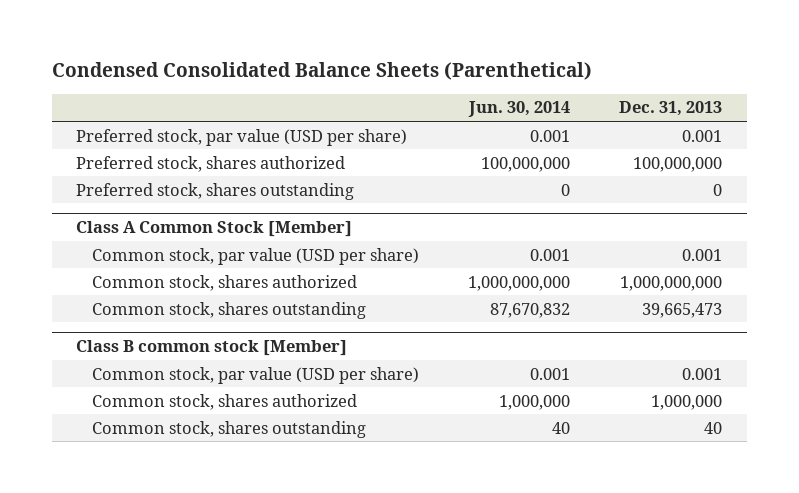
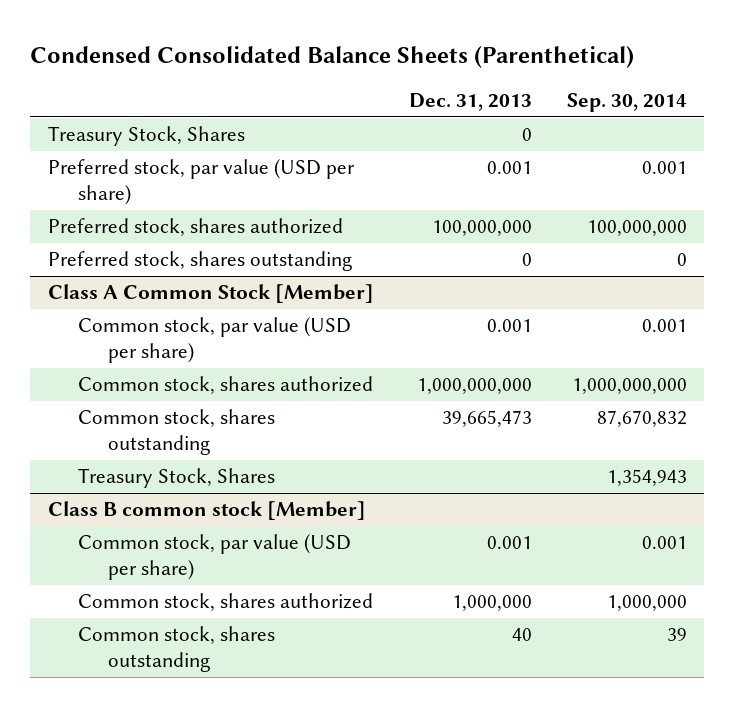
[467,101,570,118] Jun. 30, 2014 -> none
none -> [566,92,687,112] Sep. 30, 2014
none -> [47,126,245,147] Treasury Stock, Shares
none -> [77,468,275,489] Treasury Stock, Shares

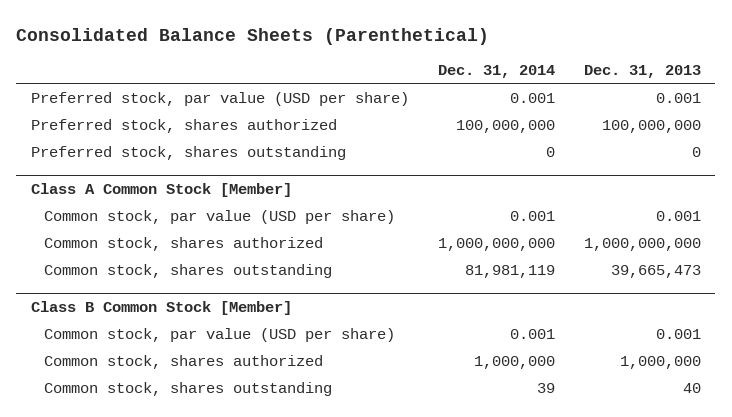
[30,45,635,68] Condensed Consolidated Balance Sheets (Parenthetical) -> [16,27,490,45] Consolidated Balance Sheets (Parenthetical)
[566,92,687,112] Sep. 30, 2014 -> none
none -> [437,65,555,79] Dec. 31, 2014
[47,126,245,147] Treasury Stock, Shares -> none
[77,468,275,489] Treasury Stock, Shares -> none
[47,501,366,521] Class B common stock [Member] -> [30,300,292,315] Class B Common Stock [Member]

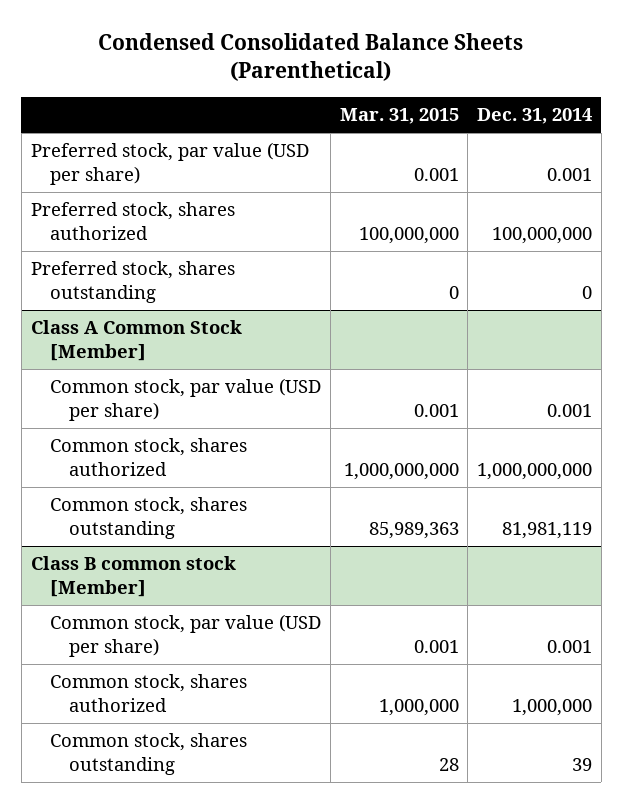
[16,27,490,45] Consolidated Balance Sheets (Parenthetical) -> [98,32,524,82] Condensed Consolidated Balance Sheets (Parenthetical)
[583,65,701,79] Dec. 31, 2013 -> none
none -> [339,108,459,125] Mar. 31, 2015
[30,300,292,315] Class B Common Stock [Member] -> [30,556,236,597] Class B common stock [Member]

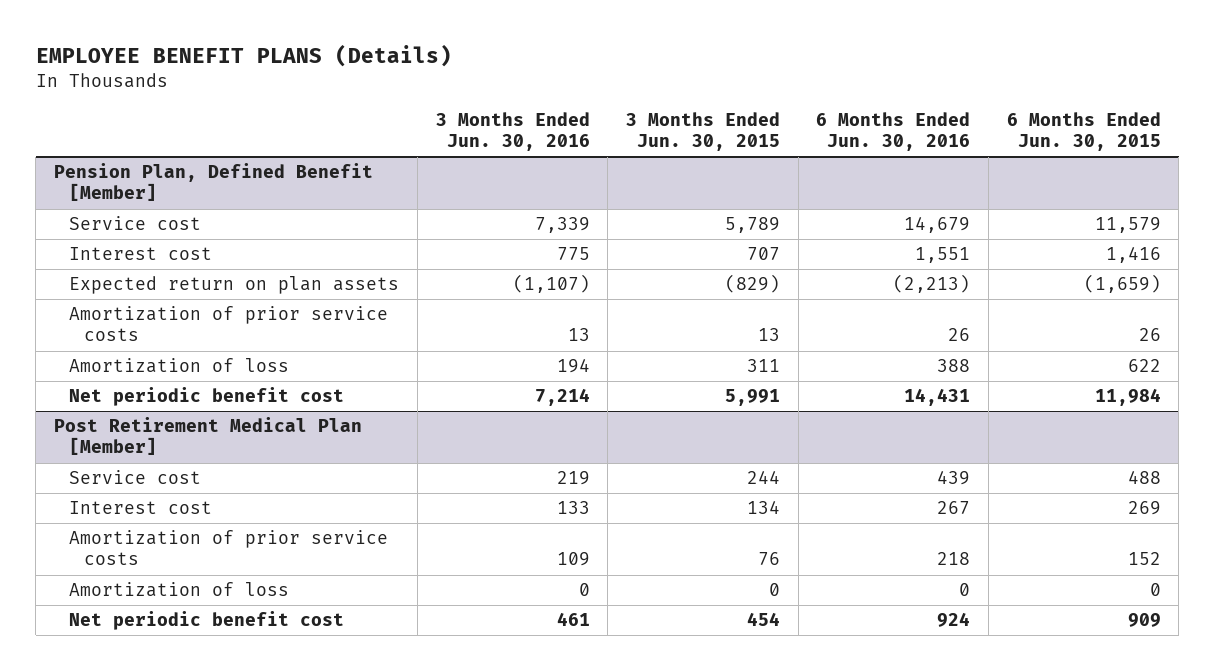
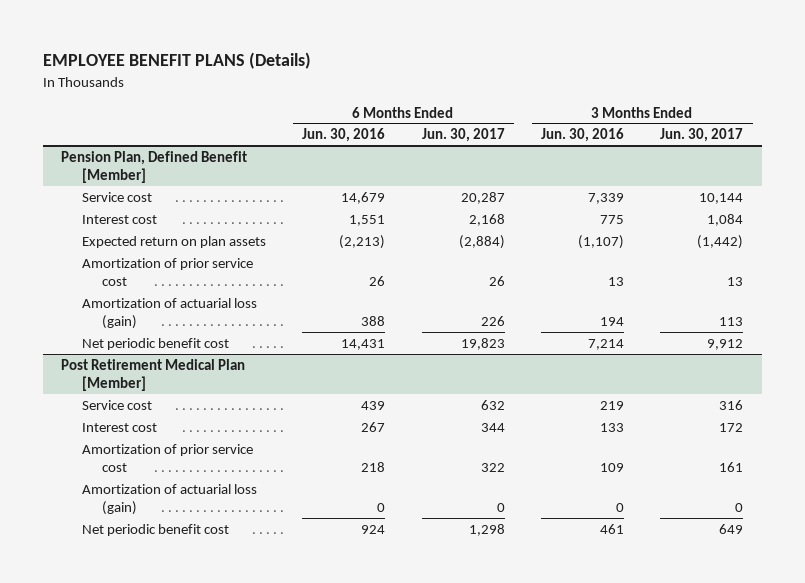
[625,112,780,152] 3 Months Ended Jun. 30, 2015 -> none
[1006,112,1161,152] 6 Months Ended Jun. 30, 2015 -> none
none -> [421,128,505,143] Jun. 30, 2017
none -> [660,128,744,143] Jun. 30, 2017
[69,306,389,342] Amortization of prior service costs -> [81,257,253,286] Amortization of prior service cost
[69,358,290,374] Amortization of loss -> [81,297,257,329] Amortization of actuarial loss (gain)
[69,530,389,566] Amortization of prior service costs -> [81,443,253,472] Amortization of prior service cost
[69,582,290,598] Amortization of loss -> [81,483,257,515] Amortization of actuarial loss (gain)

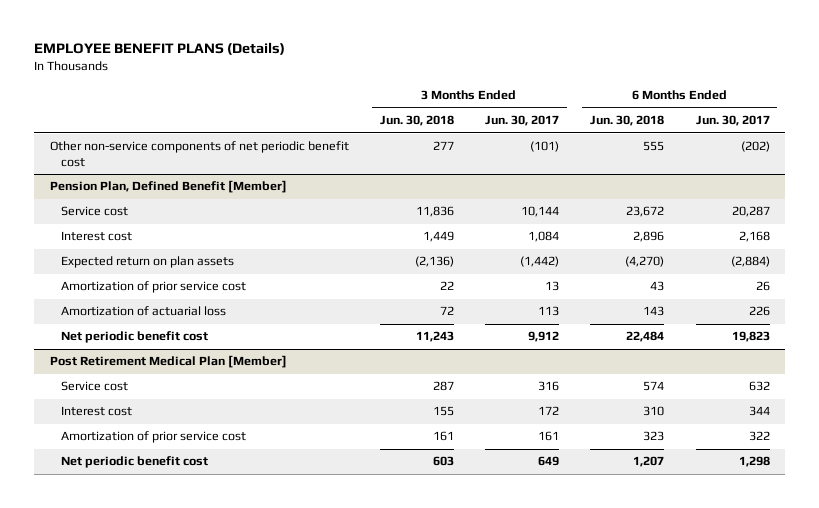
[302,128,386,143] Jun. 30, 2016 -> none
[541,128,625,143] Jun. 30, 2016 -> none
none -> [379,115,454,127] Jun. 30, 2018
none -> [590,115,665,127] Jun. 30, 2018
none -> [49,141,349,168] Other non-service components of net periodic benefit cost
[81,297,257,329] Amortization of actuarial loss (gain) -> [60,306,226,317] Amortization of actuarial loss
[81,483,257,515] Amortization of actuarial loss (gain) -> none

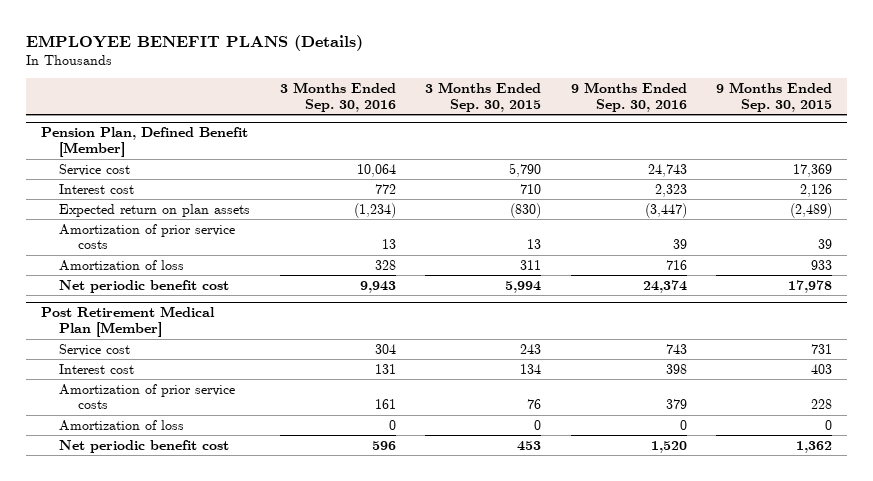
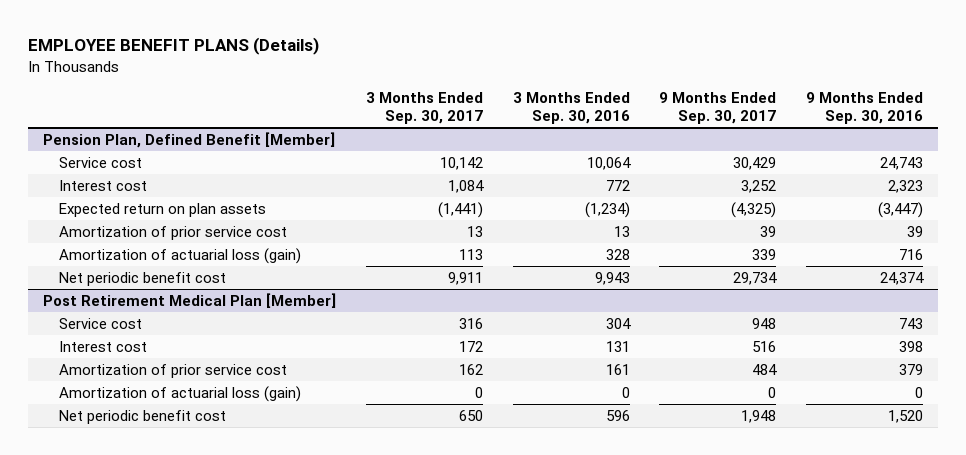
[425,82,542,112] 3 Months Ended Sep. 30, 2015 -> none
[716,82,833,112] 9 Months Ended Sep. 30, 2015 -> none
none -> [365,92,483,124] 3 Months Ended Sep. 30, 2017
none -> [659,92,777,124] 9 Months Ended Sep. 30, 2017
[59,223,236,250] Amortization of prior service costs -> [58,225,287,240] Amortization of prior service cost
[59,259,185,271] Amortization of loss -> [58,247,301,264] Amortization of actuarial loss (gain)
[59,383,236,410] Amortization of prior service costs -> [58,363,287,378] Amortization of prior service cost
[59,419,185,431] Amortization of loss -> [58,385,301,402] Amortization of actuarial loss (gain)

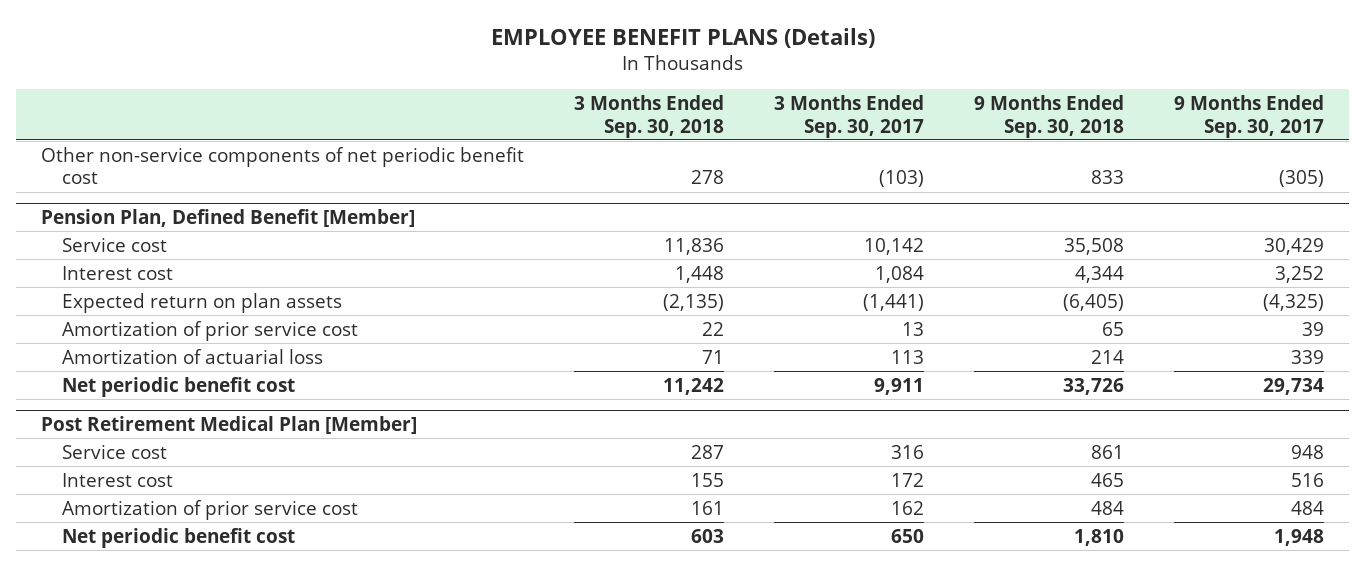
[512,92,630,124] 3 Months Ended Sep. 30, 2016 -> none
[805,92,923,124] 9 Months Ended Sep. 30, 2016 -> none
none -> [573,94,724,138] 3 Months Ended Sep. 30, 2018
none -> [974,94,1125,138] 9 Months Ended Sep. 30, 2018
none -> [40,146,524,185] Other non-service components of net periodic benefit cost
[58,247,301,264] Amortization of actuarial loss (gain) -> [61,348,323,364] Amortization of actuarial loss
[58,385,301,402] Amortization of actuarial loss (gain) -> none

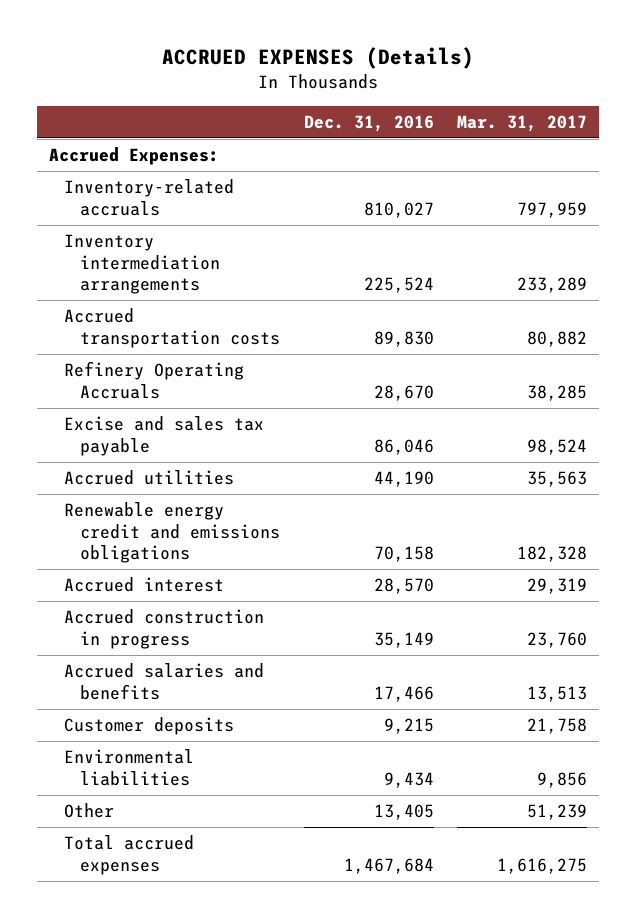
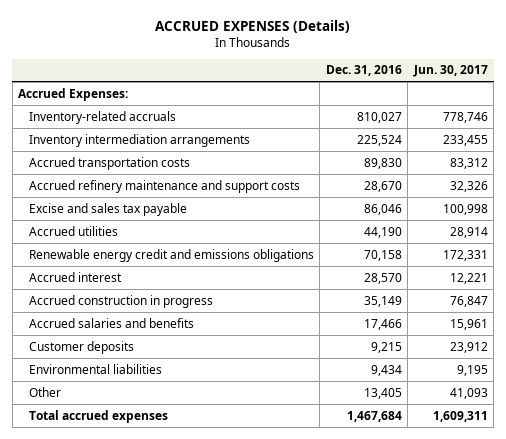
[457,114,588,132] Mar. 31, 2017 -> none
none -> [412,65,488,78] Jun. 30, 2017
[64,361,245,399] Refinery Operating Accruals -> [28,179,300,193] Accrued refinery maintenance and support costs

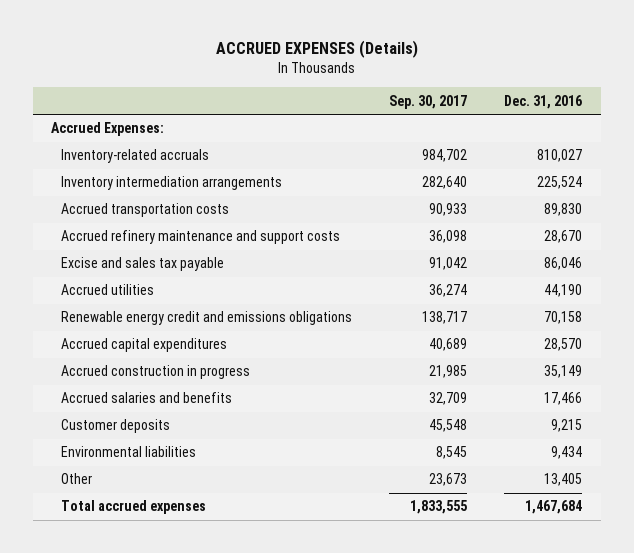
[412,65,488,78] Jun. 30, 2017 -> none
none -> [389,94,468,109] Sep. 30, 2017
[28,271,122,282] Accrued interest -> [61,338,228,353] Accrued capital expenditures

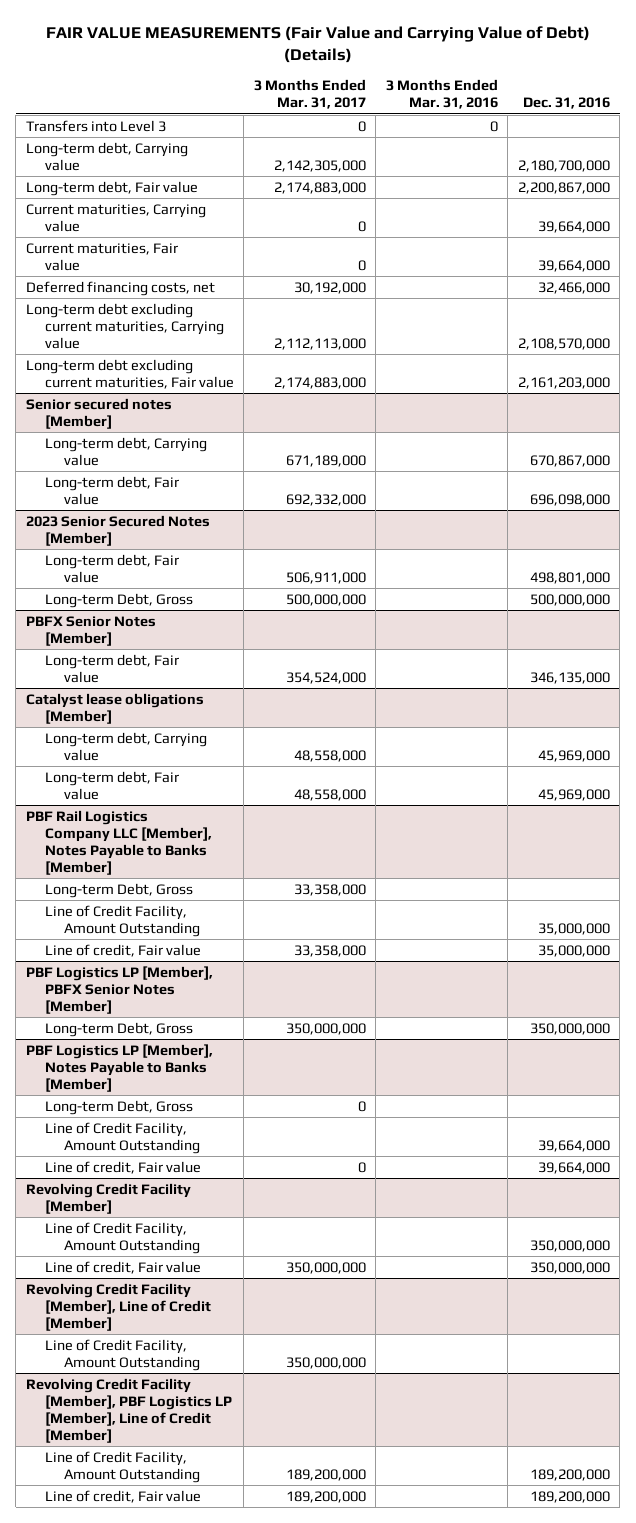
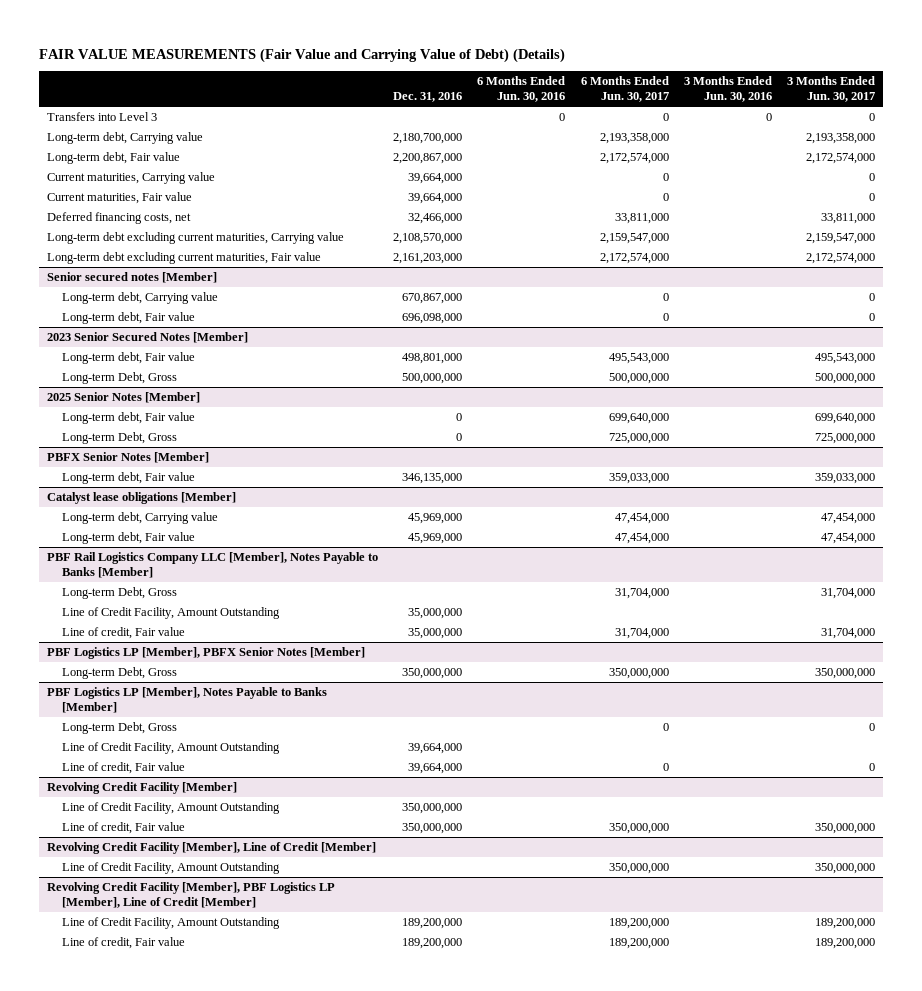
[253,79,366,110] 3 Months Ended Mar. 31, 2017 -> none
[385,79,498,110] 3 Months Ended Mar. 31, 2016 -> none
none -> [477,76,566,103] 6 Months Ended Jun. 30, 2016
none -> [580,76,669,103] 6 Months Ended Jun. 30, 2017
none -> [683,76,772,103] 3 Months Ended Jun. 30, 2016
none -> [787,76,876,103] 3 Months Ended Jun. 30, 2017
none -> [46,392,200,404] 2025 Senior Notes [Member]
none -> [61,412,195,425] Long-term debt, Fair value
none -> [61,432,177,445] Long-term Debt, Gross

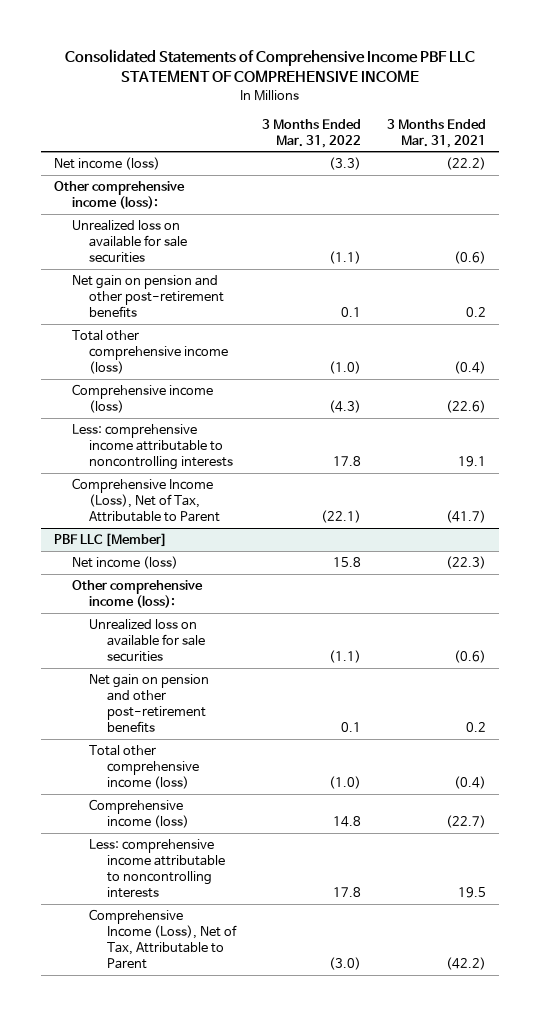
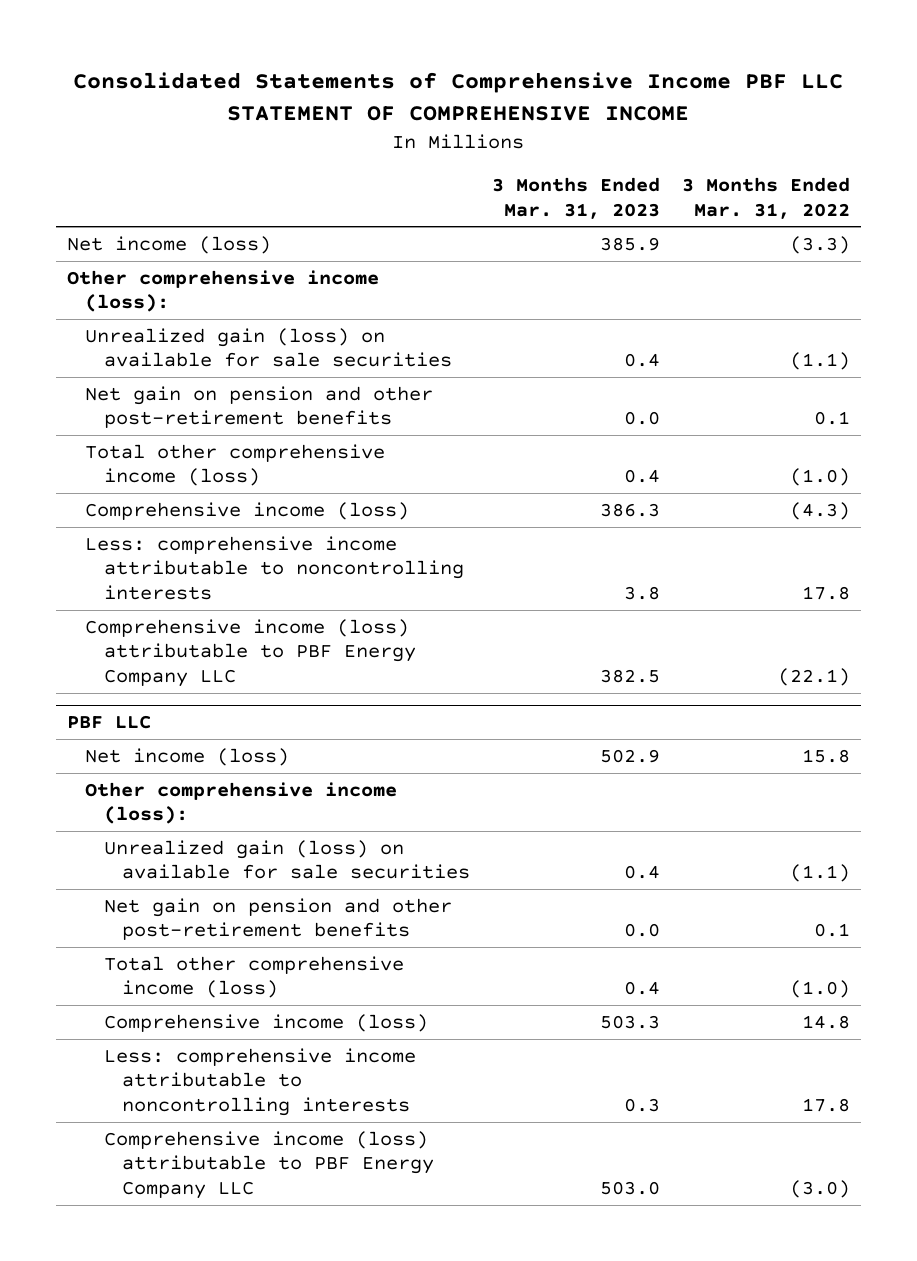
[387,118,487,148] 3 Months Ended Mar. 31, 2021 -> none
none -> [491,177,660,219] 3 Months Ended Mar. 31, 2023
[71,219,188,263] Unrealized loss on available for sale securities -> [85,327,452,368] Unrealized gain (loss) on available for sale securities
[71,477,221,522] Comprehensive Income (Loss), Net of Tax, Attributable to Parent -> [85,618,416,687] Comprehensive income (loss) attributable to PBF Energy Company LLC
[54,532,168,547] PBF LLC [Member] -> [67,715,152,730] PBF LLC
[89,618,206,662] Unrealized loss on available for sale securities -> [103,839,470,880] Unrealized gain (loss) on available for sale securities
[89,908,238,969] Comprehensive Income (Loss), Net of Tax, Attributable to Parent -> [103,1130,434,1199] Comprehensive income (loss) attributable to PBF Energy Company LLC

